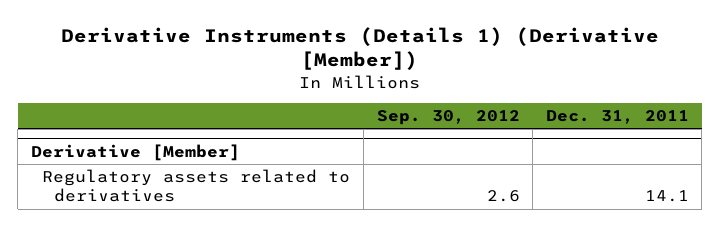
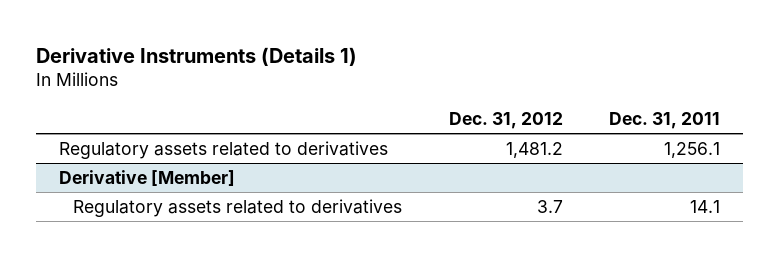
[60,27,659,71] Derivative Instruments (Details 1) (Derivative [Member]) -> [35,46,357,66] Derivative Instruments (Details 1)
[376,110,520,126] Sep. 30, 2012 -> none
none -> [448,111,563,129] Dec. 31, 2012
none -> [58,140,388,159] Regulatory assets related to derivatives

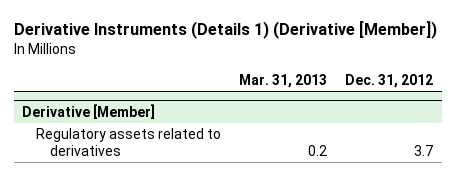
[35,46,357,66] Derivative Instruments (Details 1) -> [13,21,437,40] Derivative Instruments (Details 1) (Derivative [Member])
[609,111,721,129] Dec. 31, 2011 -> none
none -> [238,73,327,88] Mar. 31, 2013
[58,140,388,159] Regulatory assets related to derivatives -> none

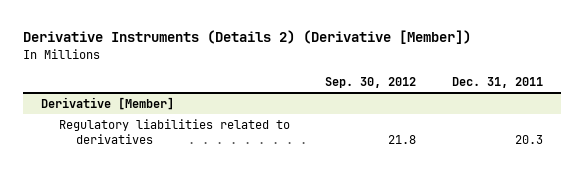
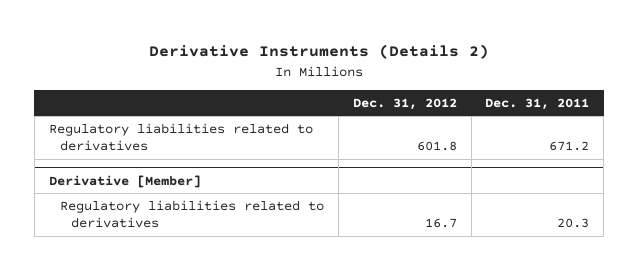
[23,30,472,45] Derivative Instruments (Details 2) (Derivative [Member]) -> [149,44,490,60] Derivative Instruments (Details 2)
[325,77,417,89] Sep. 30, 2012 -> none
none -> [352,97,457,110] Dec. 31, 2012
none -> [48,122,313,152] Regulatory liabilities related to derivatives

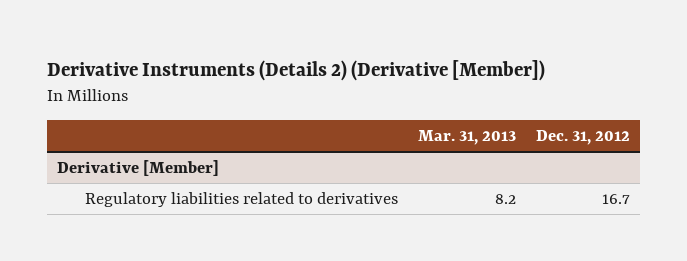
[149,44,490,60] Derivative Instruments (Details 2) -> [47,60,546,82] Derivative Instruments (Details 2) (Derivative [Member])
[485,97,590,110] Dec. 31, 2011 -> none
none -> [418,130,517,146] Mar. 31, 2013
[48,122,313,152] Regulatory liabilities related to derivatives -> none

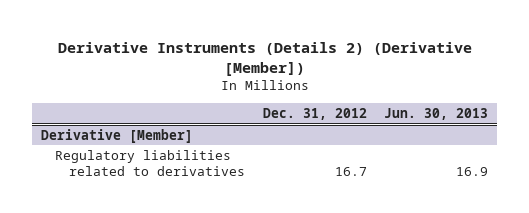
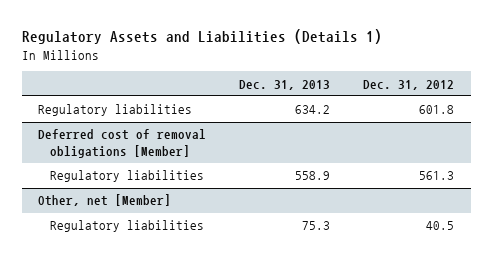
[57,41,472,76] Derivative Instruments (Details 2) (Derivative [Member]) -> [21,29,382,45] Regulatory Assets and Liabilities (Details 1)
[383,108,488,121] Jun. 30, 2013 -> none
none -> [239,79,331,90] Dec. 31, 2013
[41,128,194,143] Derivative [Member] -> none
[55,149,246,176] Regulatory liabilities related to derivatives -> [38,104,193,117] Regulatory liabilities
[334,166,367,176] 16.7 -> [419,105,455,115] 601.8
none -> [38,129,207,158] Deferred cost of removal obligations [Member]
none -> [49,170,204,183] Regulatory liabilities
none -> [38,194,172,207] Other, net [Member]
none -> [49,220,204,233] Regulatory liabilities

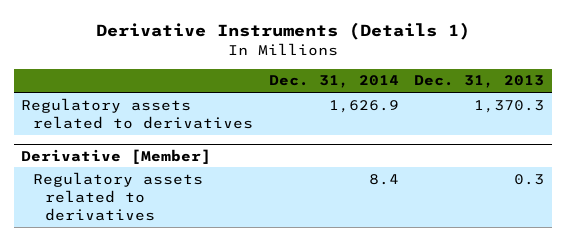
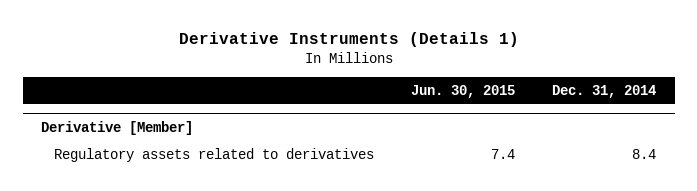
[414,75,545,89] Dec. 31, 2013 -> none
none -> [411,84,516,98] Jun. 30, 2015
[21,97,254,129] Regulatory assets related to derivatives -> none

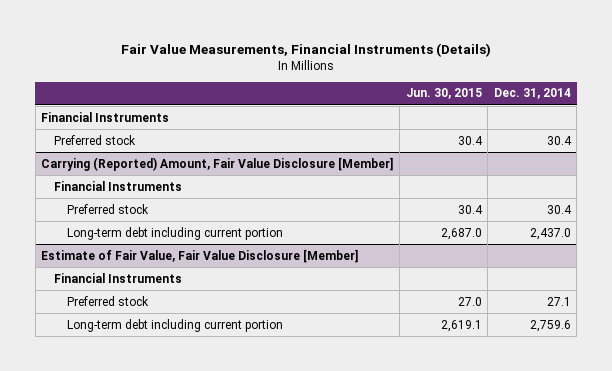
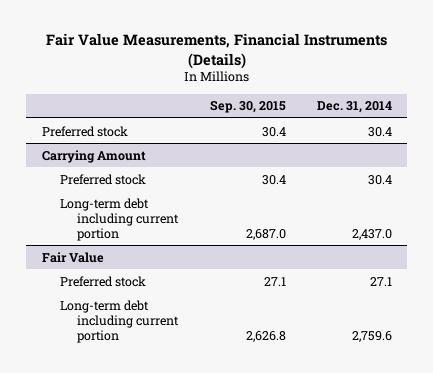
[405,88,482,100] Jun. 30, 2015 -> none
none -> [209,100,286,114] Sep. 30, 2015
[41,111,170,122] Financial Instruments -> none
[54,180,183,191] Financial Instruments -> none
[41,156,394,171] Carrying (Reported) Amount, Fair Value Disclosure [Member] -> [41,149,146,163] Carrying Amount
[54,272,183,283] Financial Instruments -> none
[41,248,359,263] Estimate of Fair Value, Fair Value Disclosure [Member] -> [41,251,104,263] Fair Value

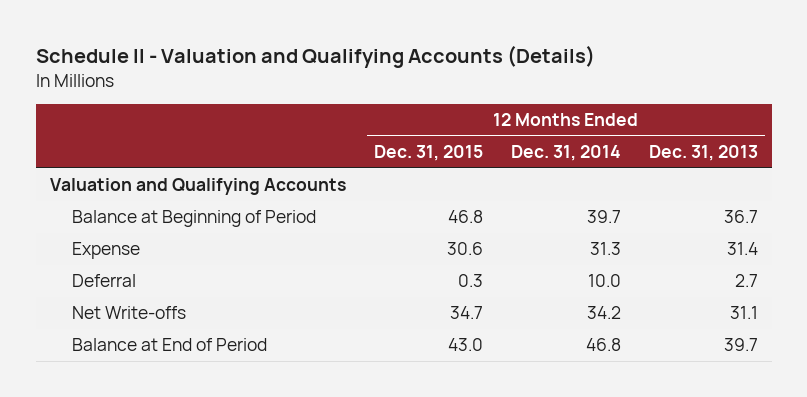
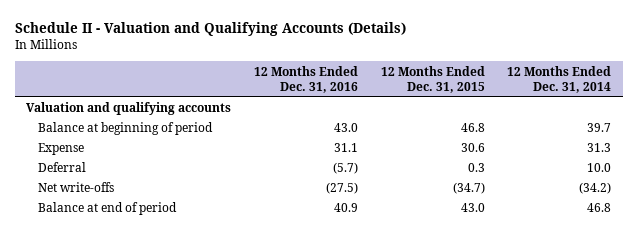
[648,145,758,162] Dec. 31, 2013 -> none
none -> [253,65,358,94] 12 Months Ended Dec. 31, 2016
[49,178,346,196] Valuation and Qualifying Accounts -> [26,102,232,116] Valuation and qualifying accounts
[72,210,317,228] Balance at Beginning of Period -> [38,122,214,136] Balance at beginning of period
[72,306,187,320] Net Write-offs -> [38,182,115,193] Net write-offs
[449,306,483,320] 34.7 -> [452,182,485,195] (34.7)
[586,306,621,320] 34.2 -> [579,182,612,195] (34.2)
[72,338,268,352] Balance at End of Period -> [38,202,178,216] Balance at end of period

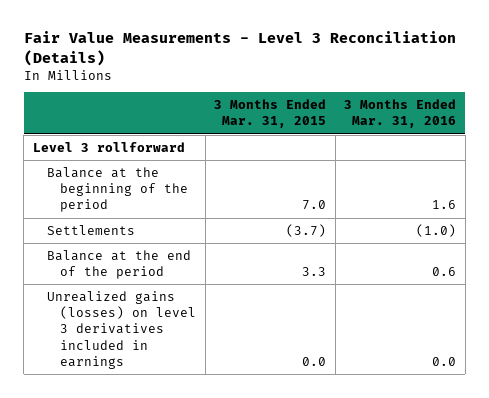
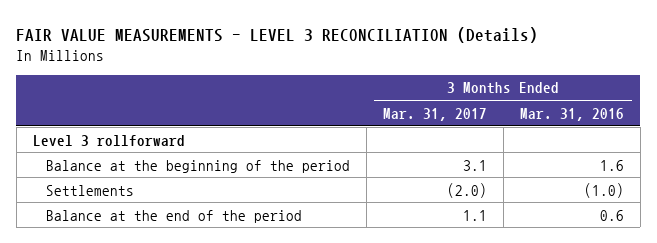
[23,31,456,66] Fair Value Measurements - Level 3 Reconciliation (Details) -> [16,26,539,43] FAIR VALUE MEASUREMENTS - LEVEL 3 RECONCILIATION (Details)
[214,99,327,129] 3 Months Ended Mar. 31, 2015 -> none
none -> [382,107,487,121] Mar. 31, 2017
[46,290,197,369] Unrealized gains (losses) on level 3 derivatives included in earnings -> none

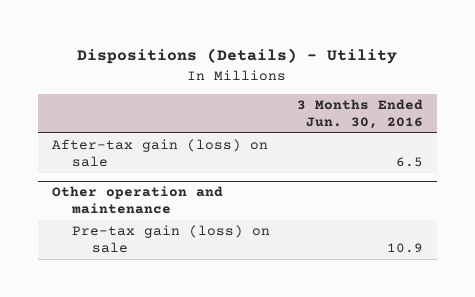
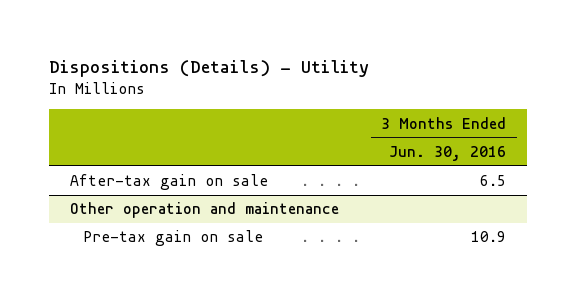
[51,139,268,167] After-tax gain (loss) on sale -> [69,174,268,191] After-tax gain on sale
[71,225,270,253] Pre-tax gain (loss) on sale -> [83,230,264,247] Pre-tax gain on sale

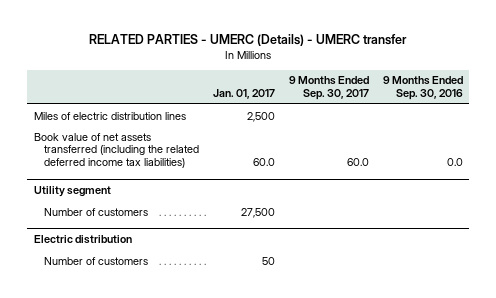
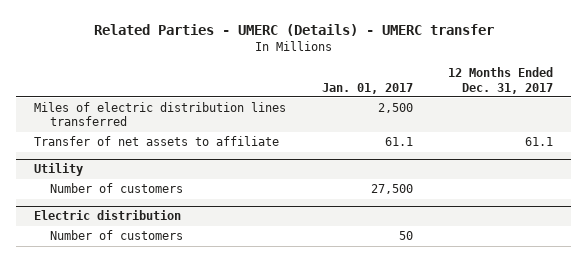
[89,33,408,46] RELATED PARTIES - UMERC (Details) - UMERC transfer -> [93,23,494,36] Related Parties - UMERC (Details) - UMERC transfer
[288,76,369,101] 9 Months Ended Sep. 30, 2017 -> none
[382,76,463,101] 9 Months Ended Sep. 30, 2016 -> none
none -> [448,67,554,94] 12 Months Ended Dec. 31, 2017
[33,132,200,169] Book value of net assets transferred (including the related deferred income tax liabilities) -> none
[33,111,186,120] Miles of electric distribution lines -> [34,102,287,127] Miles of electric distribution lines transferred
none -> [34,136,280,147] Transfer of net assets to affiliate
[33,186,111,198] Utility segment -> [34,163,84,177] Utility

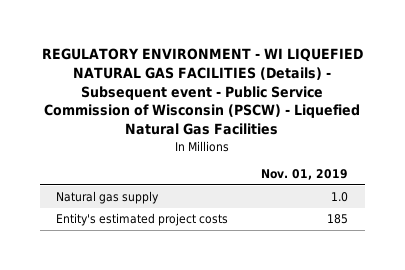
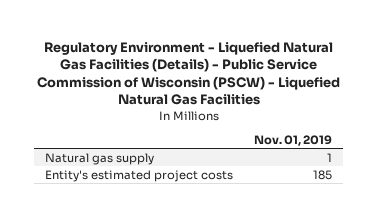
[42,47,364,136] REGULATORY ENVIRONMENT - WI LIQUEFIED NATURAL GAS FACILITIES (Details) - Subsequent event - Public Service Commission of Wisconsin (PSCW) - Liquefied Natural Gas Facilities -> [36,41,340,106] Regulatory Environment - Liquefied Natural Gas Facilities (Details) - Public Service Commission of Wisconsin (PSCW) - Liquefied Natural Gas Facilities
[331,192,349,203] 1.0 -> [327,152,333,162] 1

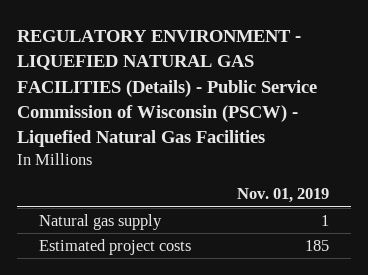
[36,41,340,106] Regulatory Environment - Liquefied Natural Gas Facilities (Details) - Public Service Commission of Wisconsin (PSCW) - Liquefied Natural Gas Facilities -> [16,30,317,148] REGULATORY ENVIRONMENT - LIQUEFIED NATURAL GAS FACILITIES (Details) - Public Service Commission of Wisconsin (PSCW) - Liquefied Natural Gas Facilities
[44,169,233,182] Entity's estimated project costs -> [39,238,192,255] Estimated project costs

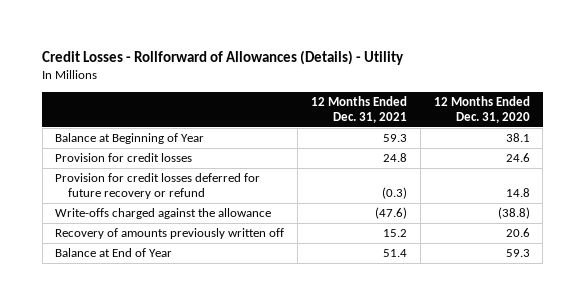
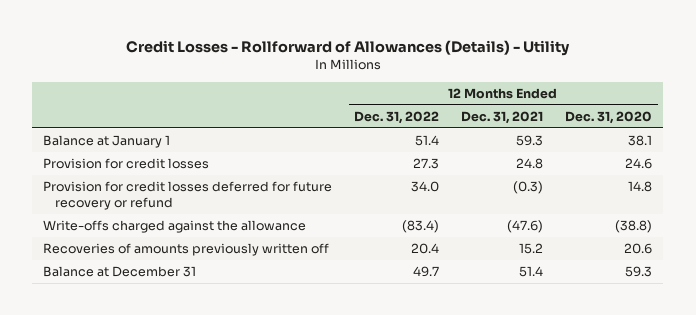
none -> [354,110,440,124] Dec. 31, 2022
[55,132,205,144] Balance at Beginning of Year -> [43,135,171,149] Balance at January 1
[55,227,285,239] Recovery of amounts previously written off -> [43,243,330,257] Recoveries of amounts previously written off
[55,247,173,257] Balance at End of Year -> [43,266,197,278] Balance at December 31

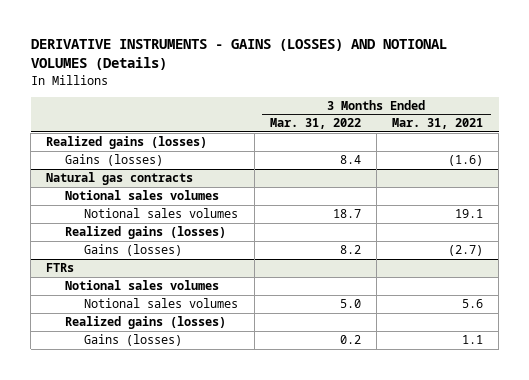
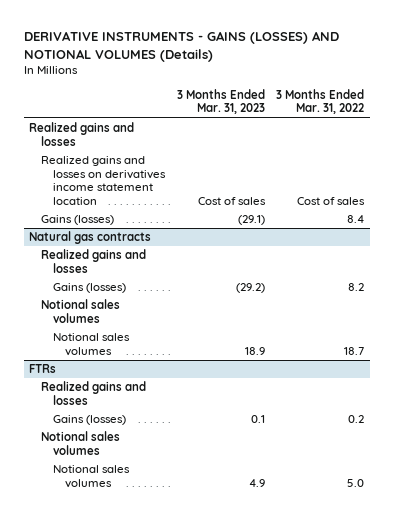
[392,118,484,130] Mar. 31, 2021 -> none
none -> [176,88,265,115] 3 Months Ended Mar. 31, 2023
[46,136,208,150] Realized gains (losses) -> [29,122,135,146] Realized gains and losses
none -> [41,156,167,206] Realized gains and losses on derivatives income statement location
none -> [41,249,147,273] Realized gains and losses
[84,244,183,257] Gains (losses) -> [53,283,127,294] Gains (losses)
[65,226,227,240] Realized gains (losses) -> none
none -> [41,381,147,405] Realized gains and losses
[84,334,183,347] Gains (losses) -> [53,415,127,426] Gains (losses)
[65,316,227,330] Realized gains (losses) -> none

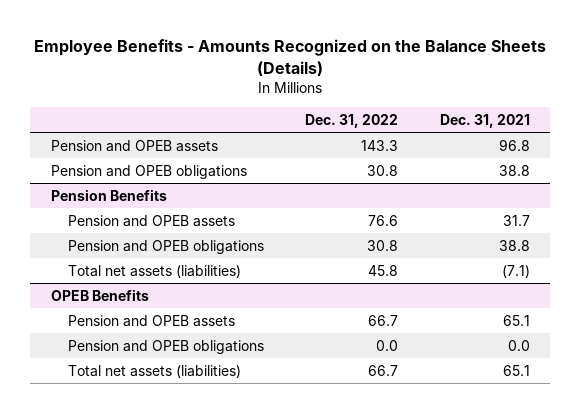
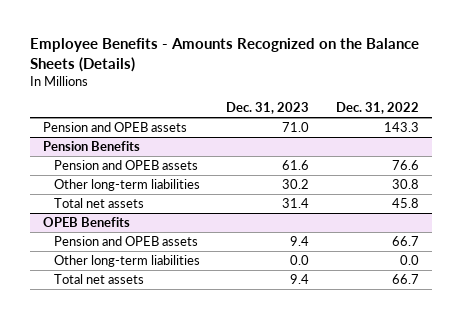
[439,113,530,128] Dec. 31, 2021 -> none
none -> [226,102,310,115] Dec. 31, 2023
[50,164,247,179] Pension and OPEB obligations -> none
[68,239,265,254] Pension and OPEB obligations -> [53,179,200,192] Other long-term liabilities
[68,264,242,278] Total net assets (liabilities) -> [53,198,144,209] Total net assets
[68,339,265,354] Pension and OPEB obligations -> [53,255,200,268] Other long-term liabilities
[68,364,242,378] Total net assets (liabilities) -> [53,274,144,285] Total net assets

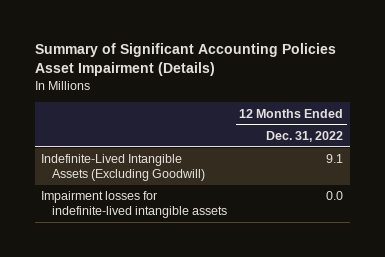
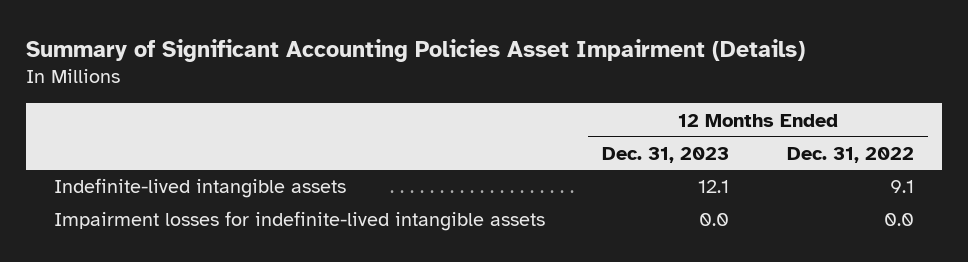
none -> [602,146,730,163] Dec. 31, 2023
[41,154,205,182] Indefinite-Lived Intangible Assets (Excluding Goodwill) -> [54,178,347,199] Indefinite-lived intangible assets

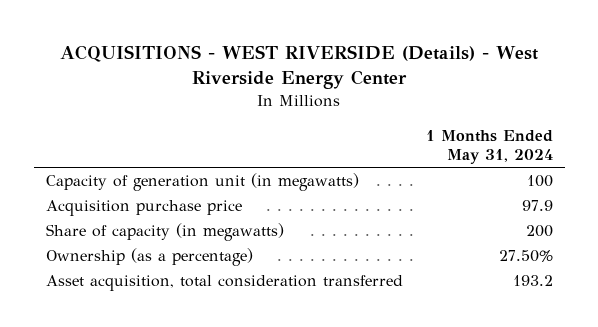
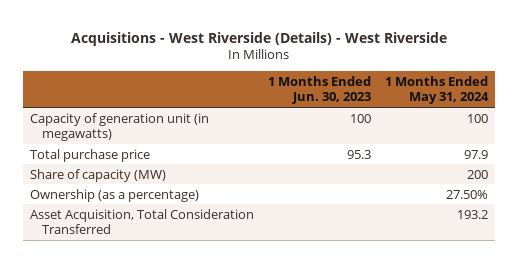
[60,45,539,90] ACQUISITIONS - WEST RIVERSIDE (Details) - West Riverside Energy Center -> [71,31,448,46] Acquisitions - West Riverside (Details) - West Riverside
none -> [268,75,372,105] 1 Months Ended Jun. 30, 2023
[45,200,242,217] Acquisition purchase price -> [30,148,151,162] Total purchase price
[45,223,284,242] Share of capacity (in megawatts) -> [30,168,167,182] Share of capacity (MW)
[45,275,403,292] Asset acquisition, total consideration transferred -> [30,208,255,234] Asset Acquisition, Total Consideration Transferred

